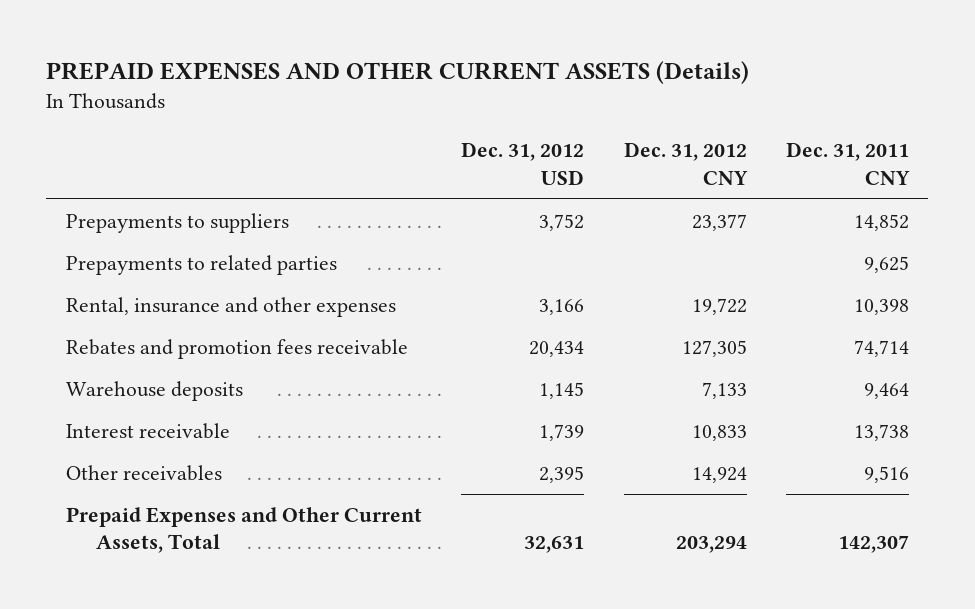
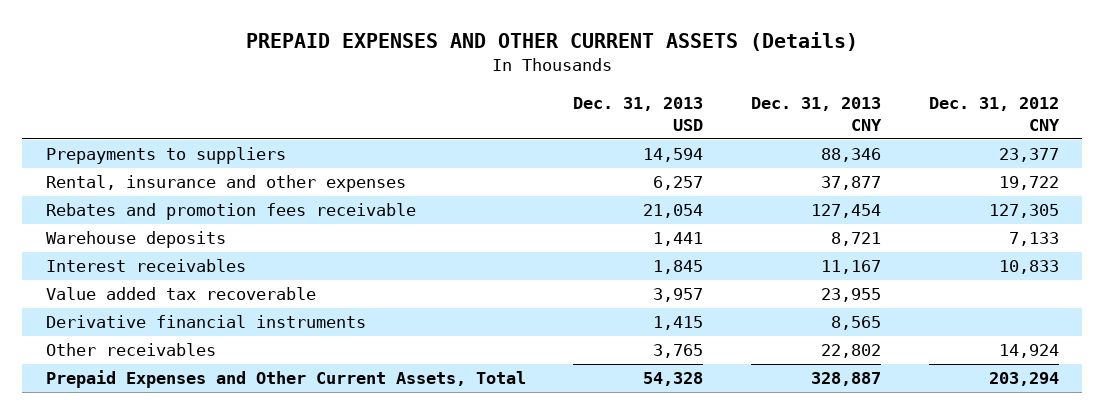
[461,142,585,185] Dec. 31, 2012 USD -> none
[785,142,910,185] Dec. 31, 2011 CNY -> none
none -> [573,96,704,131] Dec. 31, 2013 USD
none -> [750,96,882,131] Dec. 31, 2013 CNY
[65,254,337,275] Prepayments to related parties -> none
[65,422,230,439] Interest receivable -> [45,259,246,273] Interest receivables
none -> [45,287,316,301] Value added tax recoverable
none -> [45,315,366,329] Derivative financial instruments

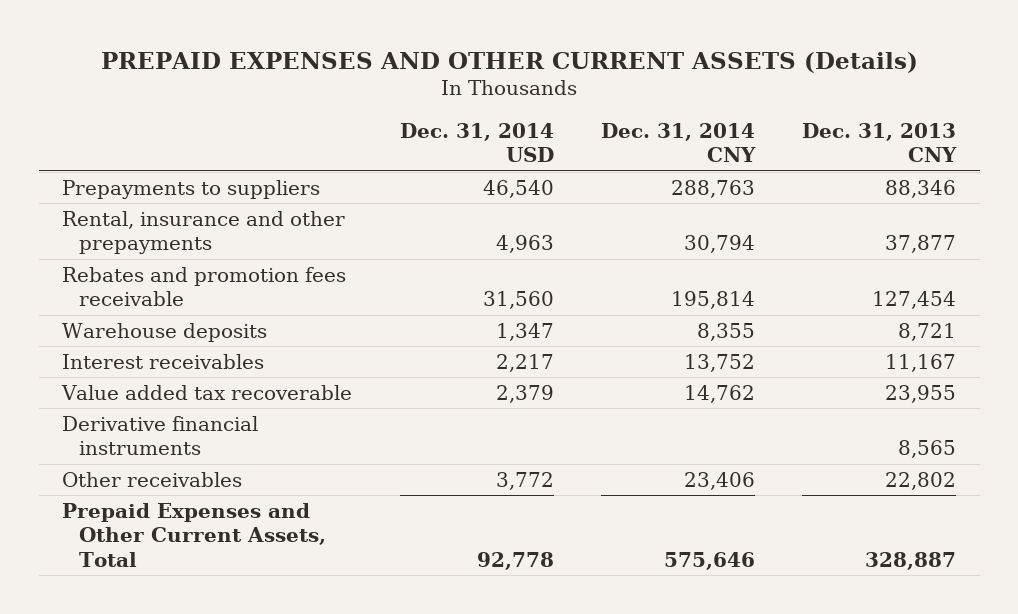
[573,96,704,131] Dec. 31, 2013 USD -> none
[928,96,1060,131] Dec. 31, 2012 CNY -> none
none -> [399,122,554,163] Dec. 31, 2014 USD
none -> [600,122,756,163] Dec. 31, 2014 CNY
[45,175,406,193] Rental, insurance and other expenses -> [62,210,346,255] Rental, insurance and other prepayments

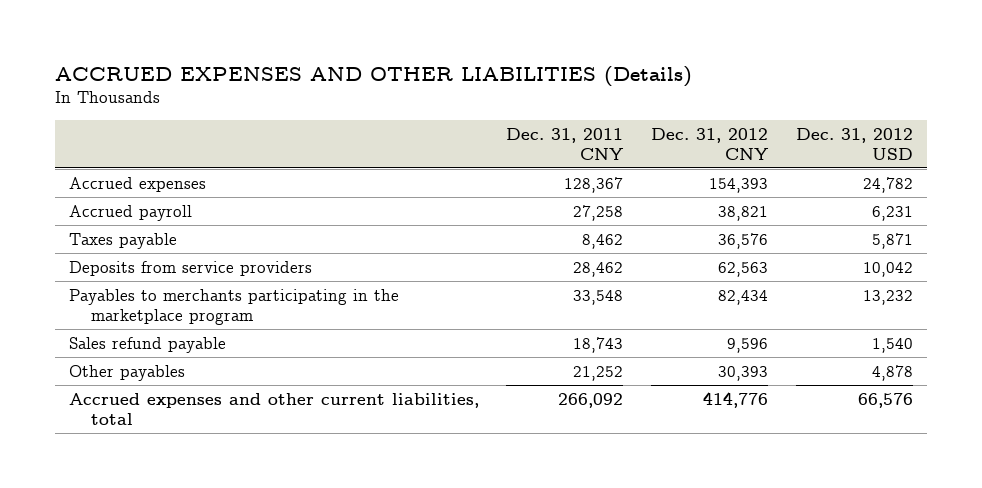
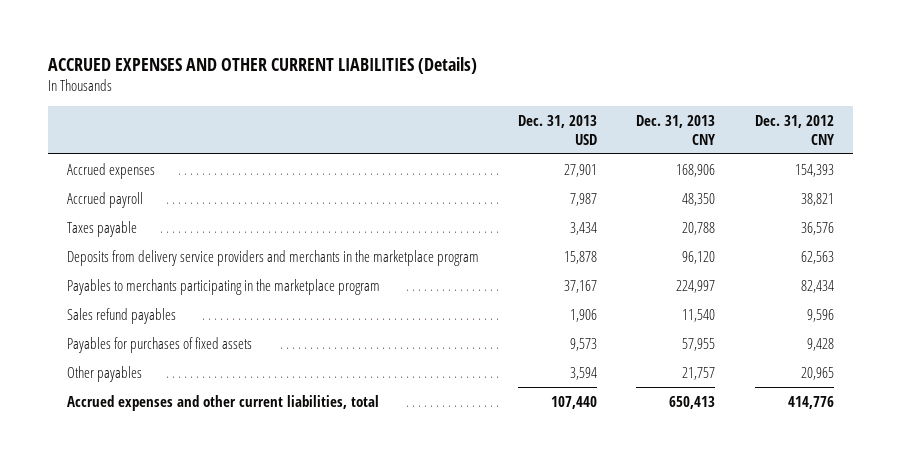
[54,65,692,87] ACCRUED EXPENSES AND OTHER LIABILITIES (Details) -> [47,56,477,74] ACCRUED EXPENSES AND OTHER CURRENT LIABILITIES (Details)
[506,127,625,160] Dec. 31, 2011 CNY -> none
[796,127,914,160] Dec. 31, 2012 USD -> none
none -> [518,115,598,145] Dec. 31, 2013 USD
none -> [636,115,717,145] Dec. 31, 2013 CNY
[68,260,312,276] Deposits from service providers -> [67,249,480,266] Deposits from delivery service providers and merchants in the marketplace program
[68,336,226,353] Sales refund payable -> [67,307,177,324] Sales refund payables
none -> [67,336,253,353] Payables for purchases of fixed assets
[718,365,769,381] 30,393 -> [800,366,834,380] 20,965

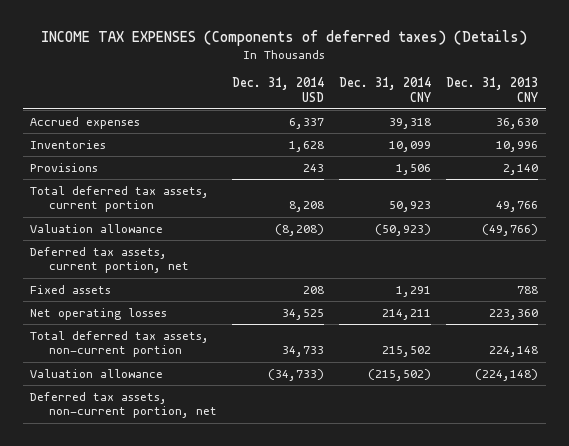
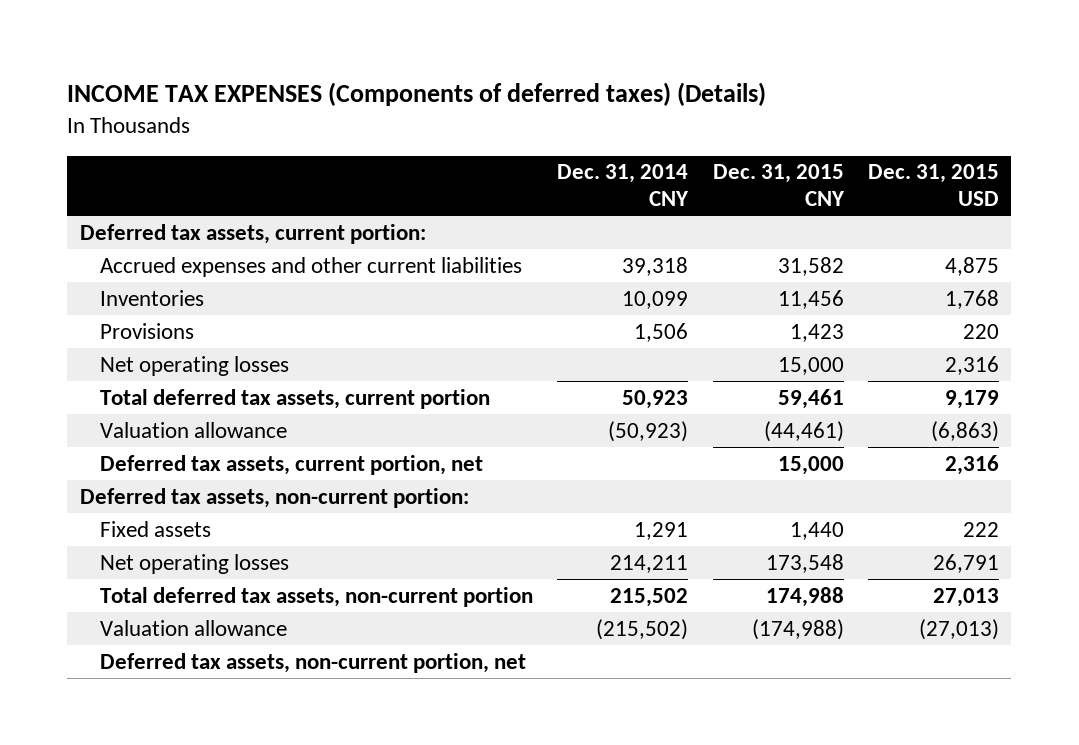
[232,77,325,102] Dec. 31, 2014 USD -> none
[446,77,539,102] Dec. 31, 2013 CNY -> none
none -> [712,164,845,207] Dec. 31, 2015 CNY
none -> [868,164,1000,207] Dec. 31, 2015 USD
none -> [79,223,426,244] Deferred tax assets, current portion:
[30,116,141,129] Accrued expenses -> [99,256,522,277] Accrued expenses and other current liabilities
none -> [99,355,289,376] Net operating losses
none -> [79,487,469,508] Deferred tax assets, non-current portion:

